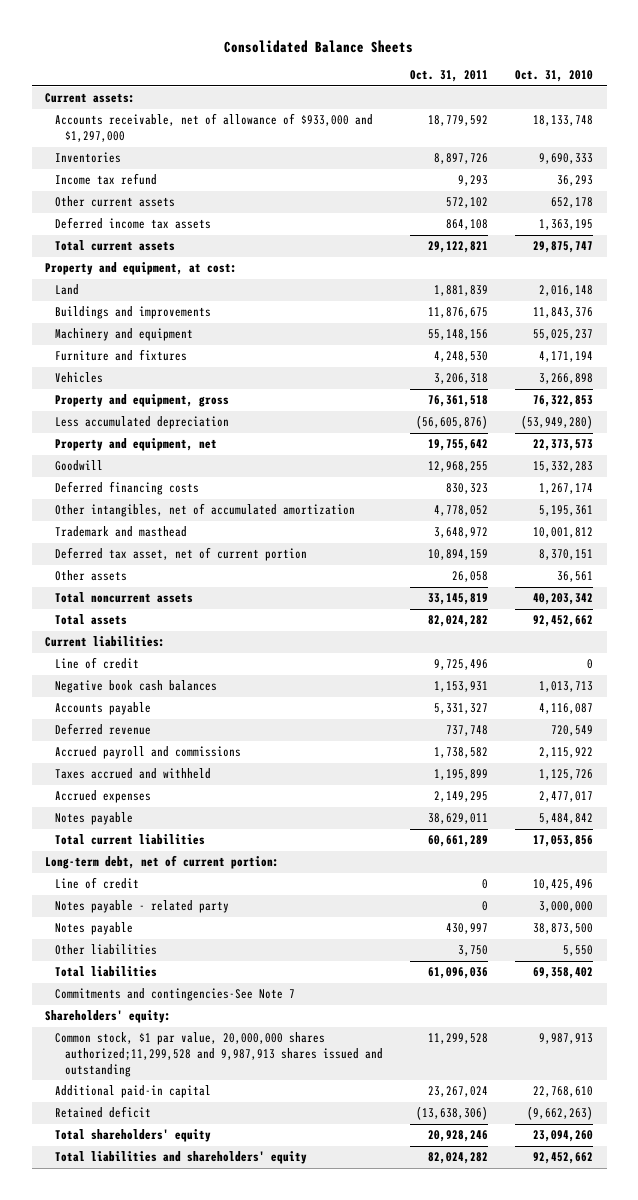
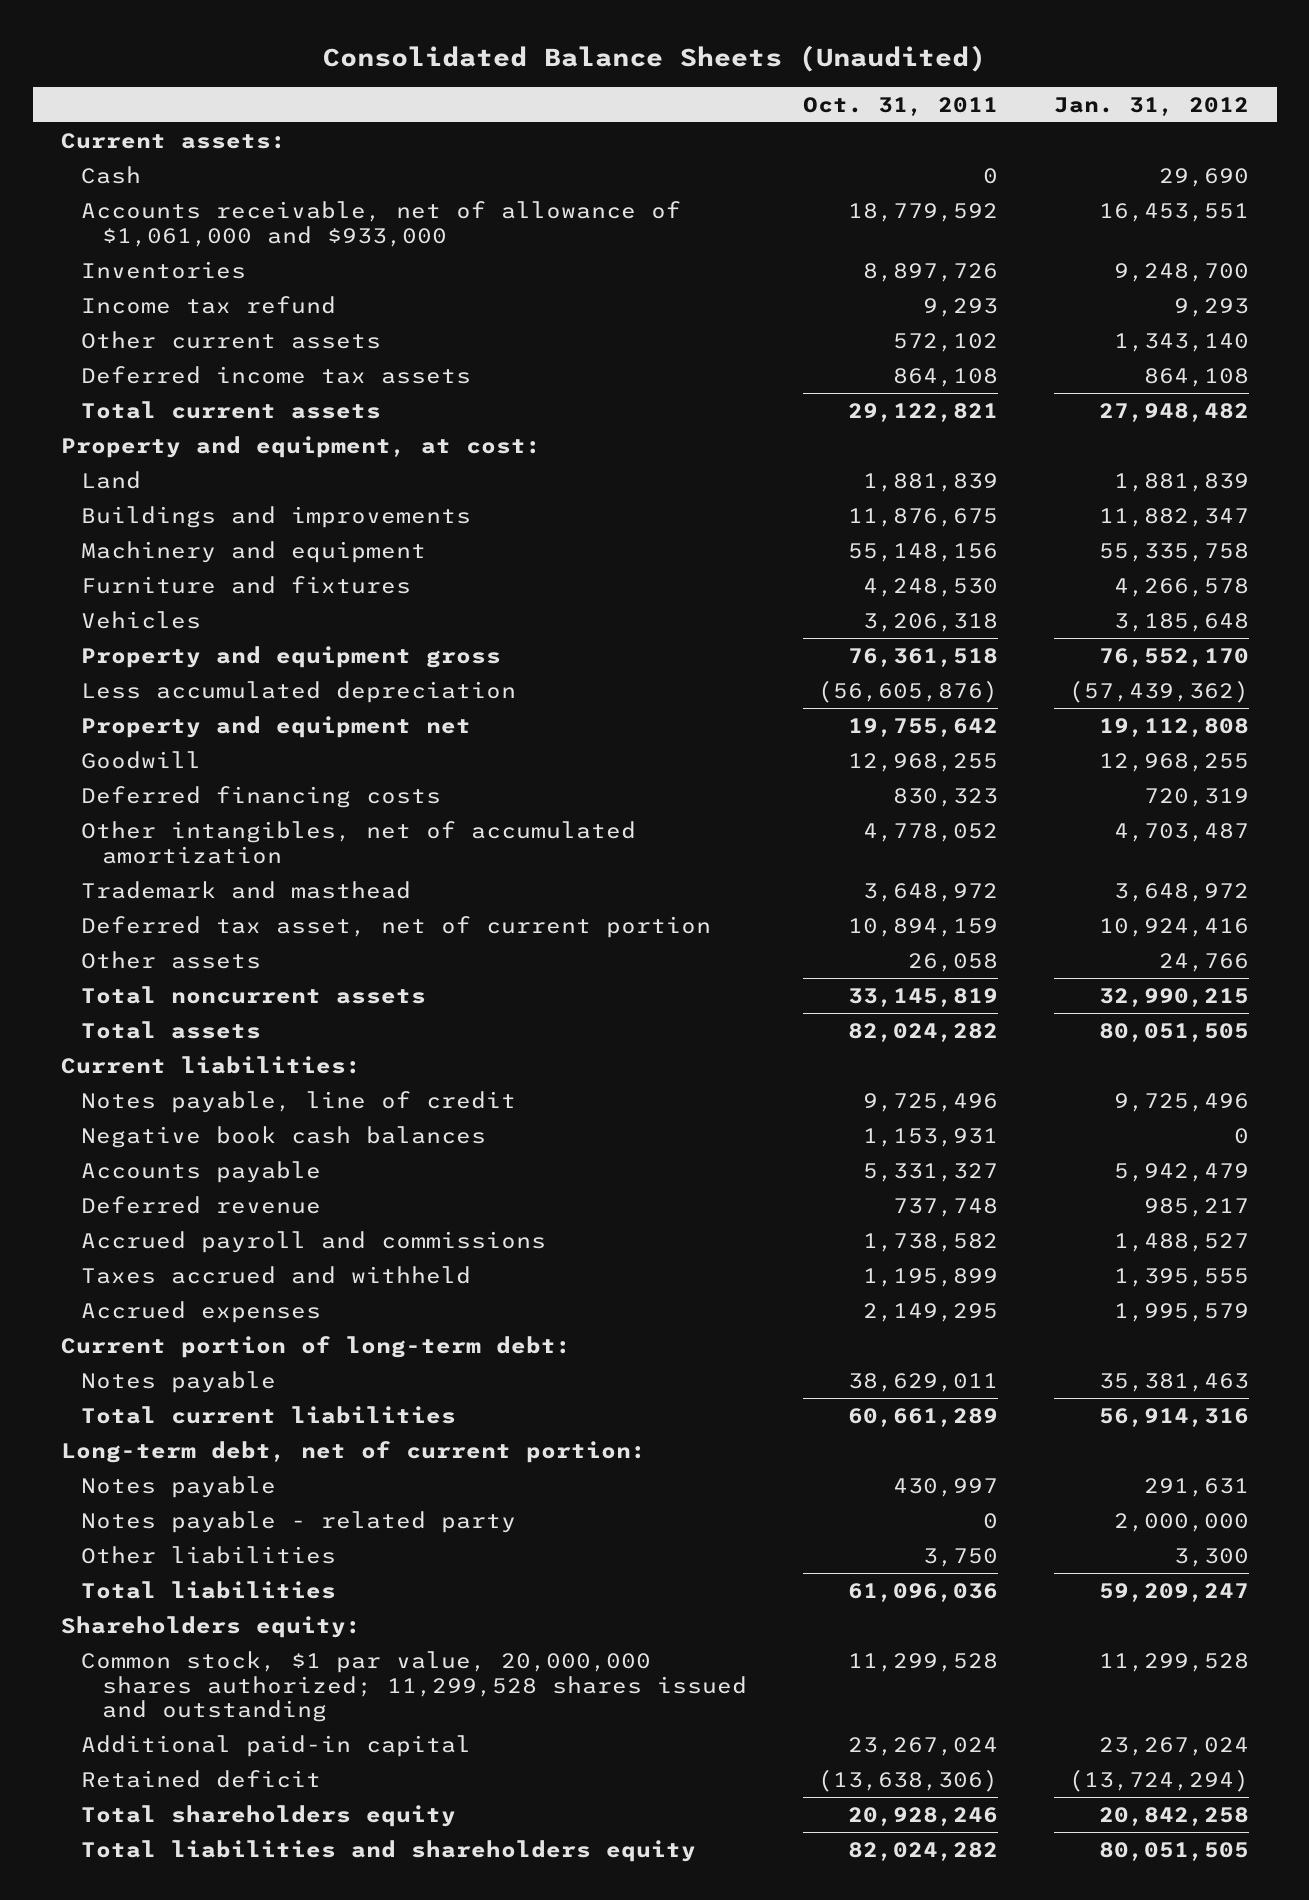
[224,39,414,53] Consolidated Balance Sheets -> [322,44,986,72] Consolidated Balance Sheets (Unaudited)
[514,70,593,83] Oct. 31, 2010 -> none
none -> [1053,96,1249,116] Jan. 31, 2012
none -> [81,165,142,184] Cash
[55,113,374,143] Accounts receivable, net of allowance of $933,000 and $1,297,000 -> [81,200,682,247] Accounts receivable, net of allowance of $1,061,000 and $933,000
[55,394,230,408] Property and equipment, gross -> [81,645,502,668] Property and equipment gross
[55,438,218,452] Property and equipment, net -> [81,715,472,738] Property and equipment net
[55,657,140,670] Line of credit -> [81,1090,517,1113] Notes payable, line of credit
none -> [60,1335,571,1358] Current portion of long-term debt:
[55,877,140,890] Line of credit -> none
[55,900,230,914] Notes payable - related party -> [81,1510,517,1533] Notes payable - related party
[55,988,296,1002] Commitments and contingencies-See Note 7 -> none
[45,1010,172,1024] Shareholders' equity: -> [60,1615,361,1638] Shareholders equity:
[55,1032,383,1077] Common stock, $1 par value, 20,000,000 shares authorized;11,299,528 and 9,987,913 shares issued and outstanding -> [81,1650,747,1723] Common stock, $1 par value, 20,000,000 shares authorized; 11,299,528 shares issued and outstanding
[55,1129,212,1143] Total shareholders' equity -> [81,1804,457,1827] Total shareholders equity
[55,1151,308,1165] Total liabilities and shareholders' equity -> [81,1839,697,1862] Total liabilities and shareholders equity

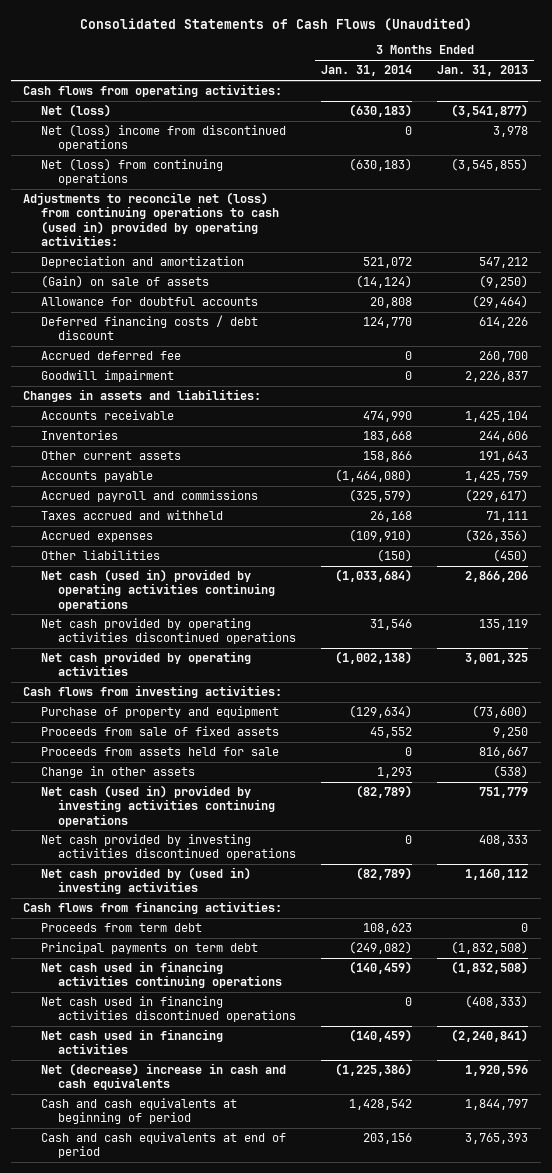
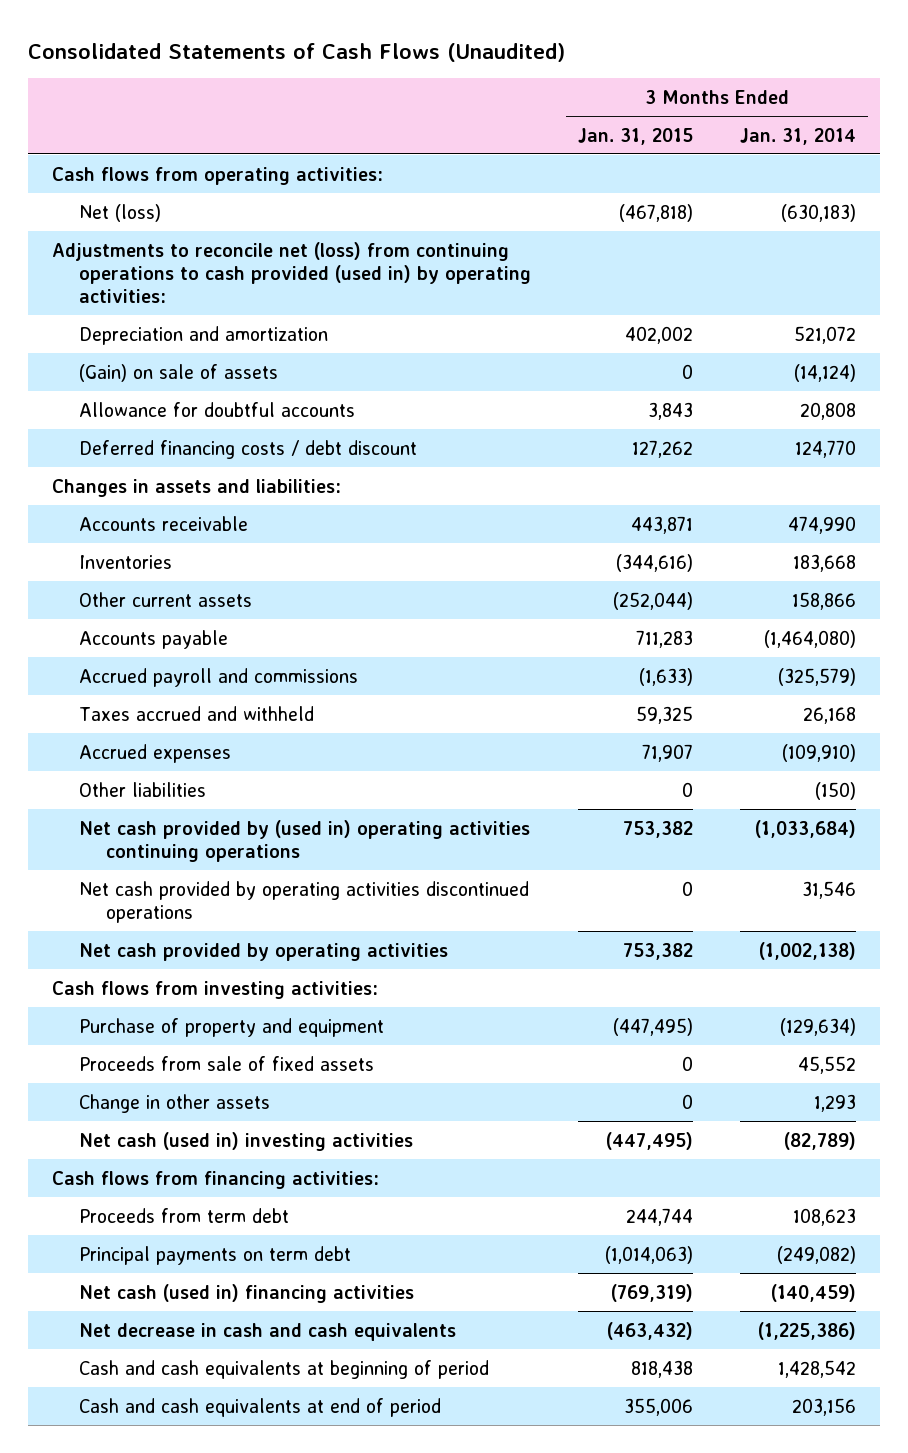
[437,65,529,77] Jan. 31, 2013 -> none
none -> [578,127,694,145] Jan. 31, 2015
[40,124,286,152] Net (loss) income from discontinued operations -> none
[40,158,223,186] Net (loss) from continuing operations -> none
[23,192,279,246] Adjustments to reconcile net (loss) from continuing operations to cash (used in) provided by operating activities: -> [51,241,532,303] Adjustments to reconcile net (loss) from continuing operations to cash provided (used in) by operating activities:
[40,351,181,361] Accrued deferred fee -> none
[40,370,174,383] Goodwill impairment -> none
[40,569,275,611] Net cash (used in) provided by operating activities continuing operations -> [79,819,531,862] Net cash provided by (used in) operating activities continuing operations
[40,747,279,757] Proceeds from assets held for sale -> none
[40,785,275,827] Net cash (used in) provided by investing activities continuing operations -> none
[40,834,296,861] Net cash provided by investing activities discontinued operations -> none
[40,867,251,895] Net cash provided by (used in) investing activities -> [79,1131,414,1151] Net cash (used in) investing activities
[40,961,282,989] Net cash used in financing activities continuing operations -> none
[40,996,296,1023] Net cash used in financing activities discontinued operations -> none
[40,1029,223,1055] Net cash used in financing activities -> [79,1283,415,1303] Net cash (used in) financing activities
[40,1063,286,1091] Net (decrease) increase in cash and cash equivalents -> [79,1322,457,1341] Net decrease in cash and cash equivalents

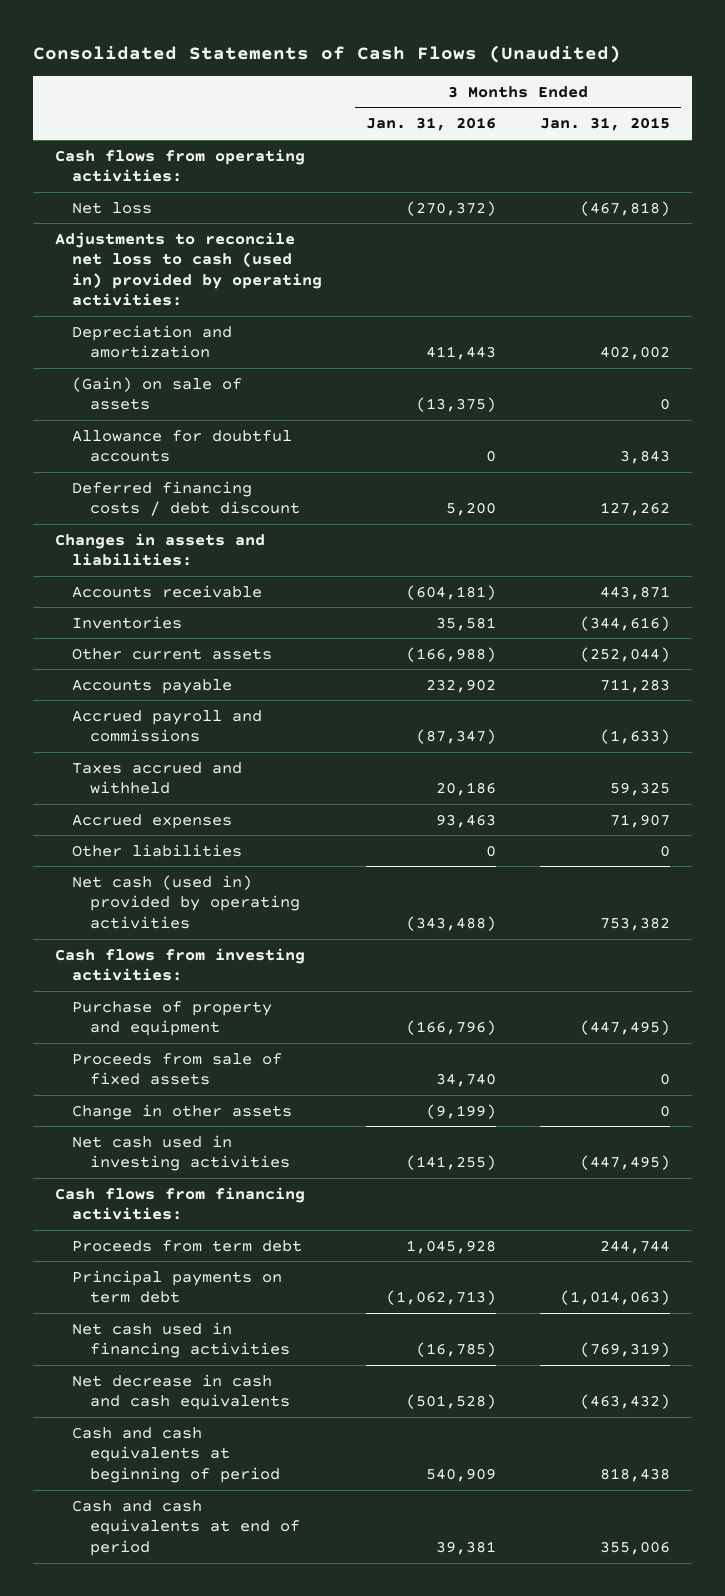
[740,127,857,145] Jan. 31, 2014 -> none
none -> [366,117,497,132] Jan. 31, 2016
[79,203,162,222] Net (loss) -> [72,201,153,214] Net loss
[51,241,532,303] Adjustments to reconcile net (loss) from continuing operations to cash provided (used in) by operating activities: -> [55,231,323,307] Adjustments to reconcile net loss to cash (used in) provided by operating activities:
[79,880,530,923] Net cash provided by operating activities discontinued operations -> none
[79,942,449,961] Net cash provided by operating activities -> none
[79,819,531,862] Net cash provided by (used in) operating activities continuing operations -> [72,874,300,929] Net cash (used in) provided by operating activities
[79,1131,414,1151] Net cash (used in) investing activities -> [72,1134,290,1172] Net cash used in investing activities
[79,1283,415,1303] Net cash (used in) financing activities -> [72,1321,290,1359] Net cash used in financing activities

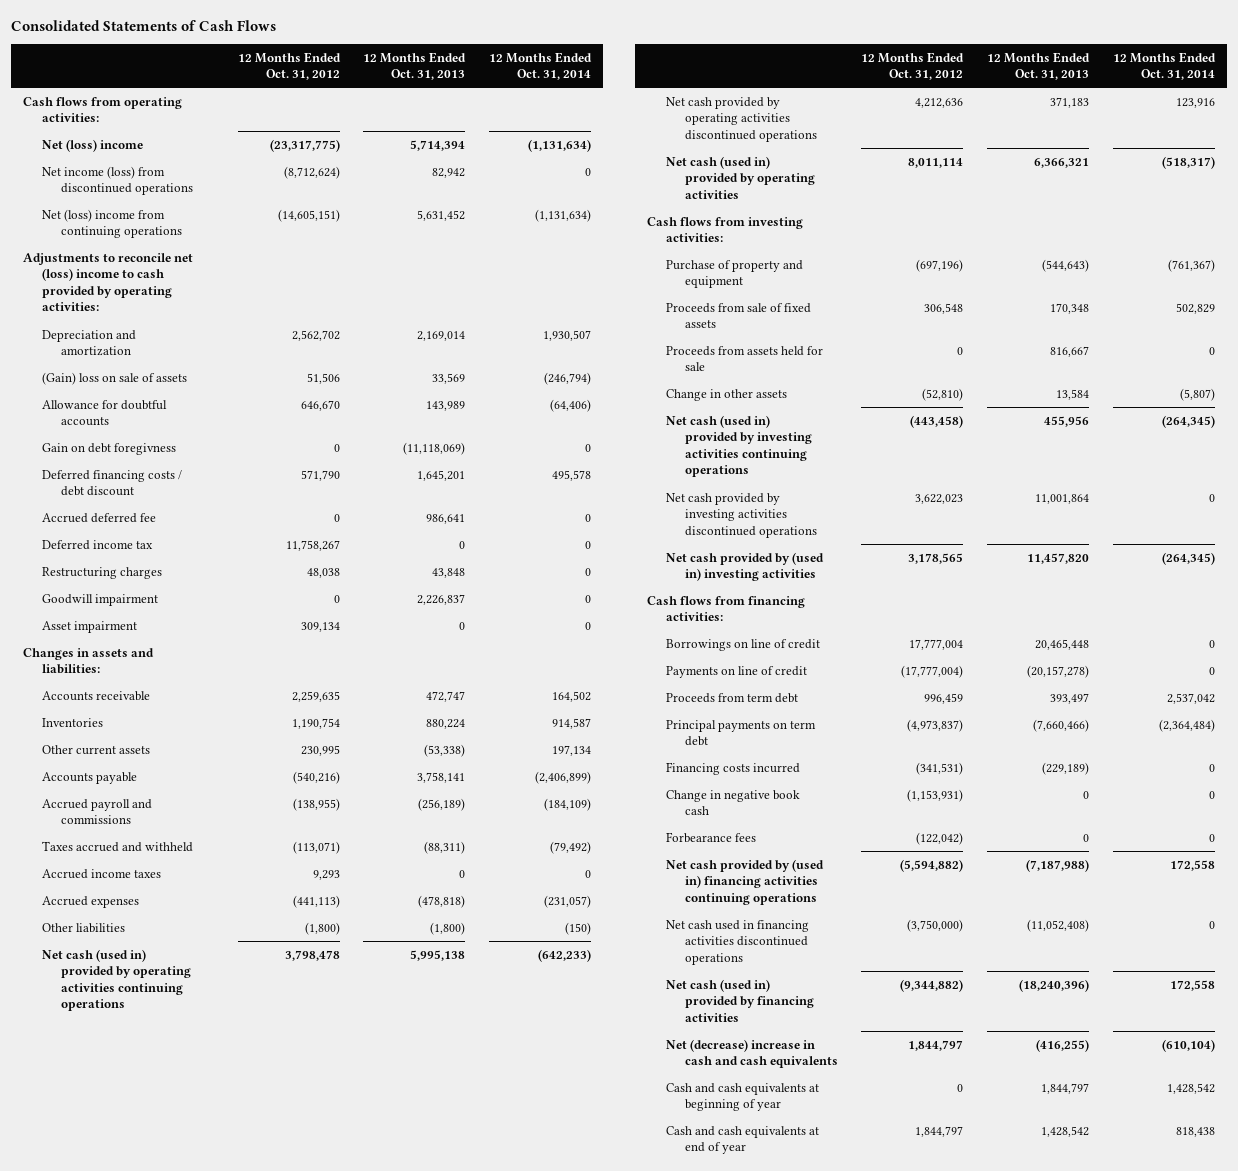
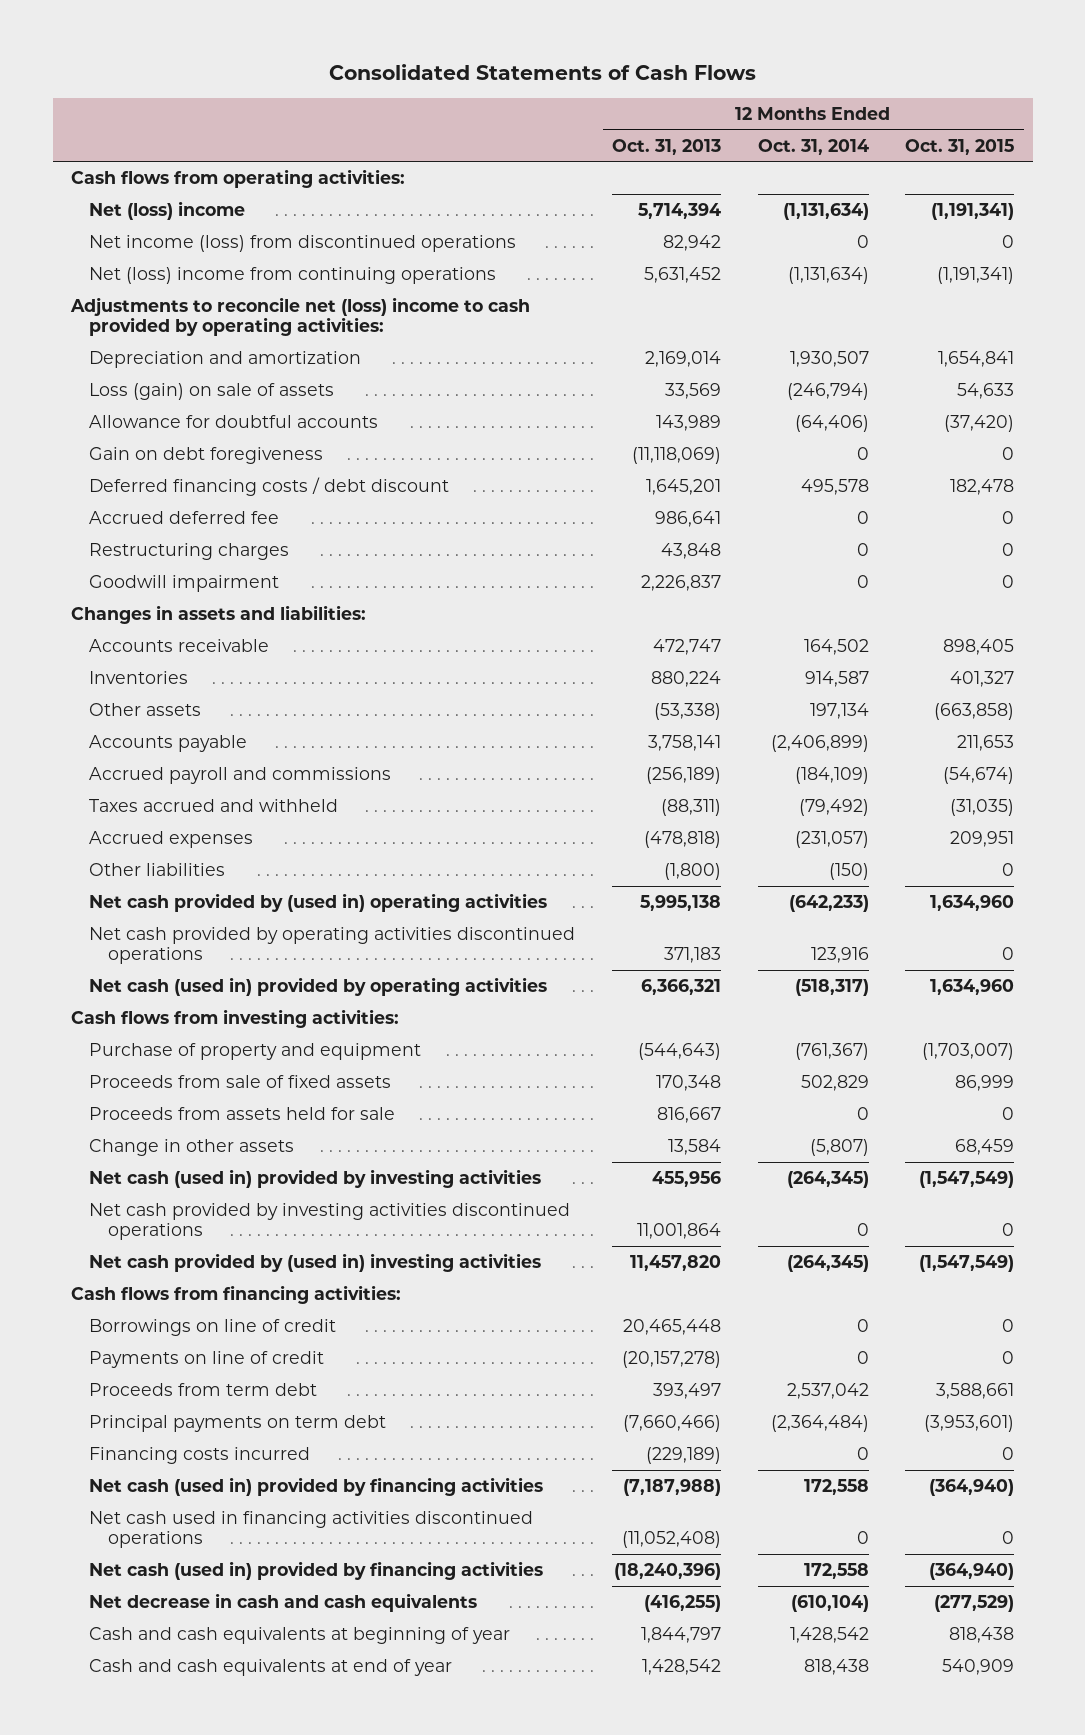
[237,51,341,81] 12 Months Ended Oct. 31, 2012 -> none
none -> [905,138,1015,155] Oct. 31, 2015
[41,371,187,385] (Gain) loss on sale of assets -> [89,383,335,401] Loss (gain) on sale of assets
[41,442,176,455] Gain on debt foregivness -> [89,447,324,465] Gain on debt foregiveness
[41,539,153,550] Deferred income tax -> none
[41,620,137,633] Asset impairment -> none
[41,744,150,755] Other current assets -> [89,703,202,717] Other assets
[41,868,161,879] Accrued income taxes -> none
[41,948,191,1012] Net cash (used in) provided by operating activities continuing operations -> [89,893,548,913] Net cash provided by (used in) operating activities
[665,414,812,478] Net cash (used in) provided by investing activities continuing operations -> [89,1169,542,1189] Net cash (used in) provided by investing activities
[665,789,800,816] Change in negative book cash -> none
[665,831,756,843] Forbearance fees -> none
[665,858,824,905] Net cash provided by (used in) financing activities continuing operations -> [89,1477,544,1497] Net cash (used in) provided by financing activities
[665,1038,838,1069] Net (decrease) increase in cash and cash equivalents -> [89,1593,478,1613] Net decrease in cash and cash equivalents

